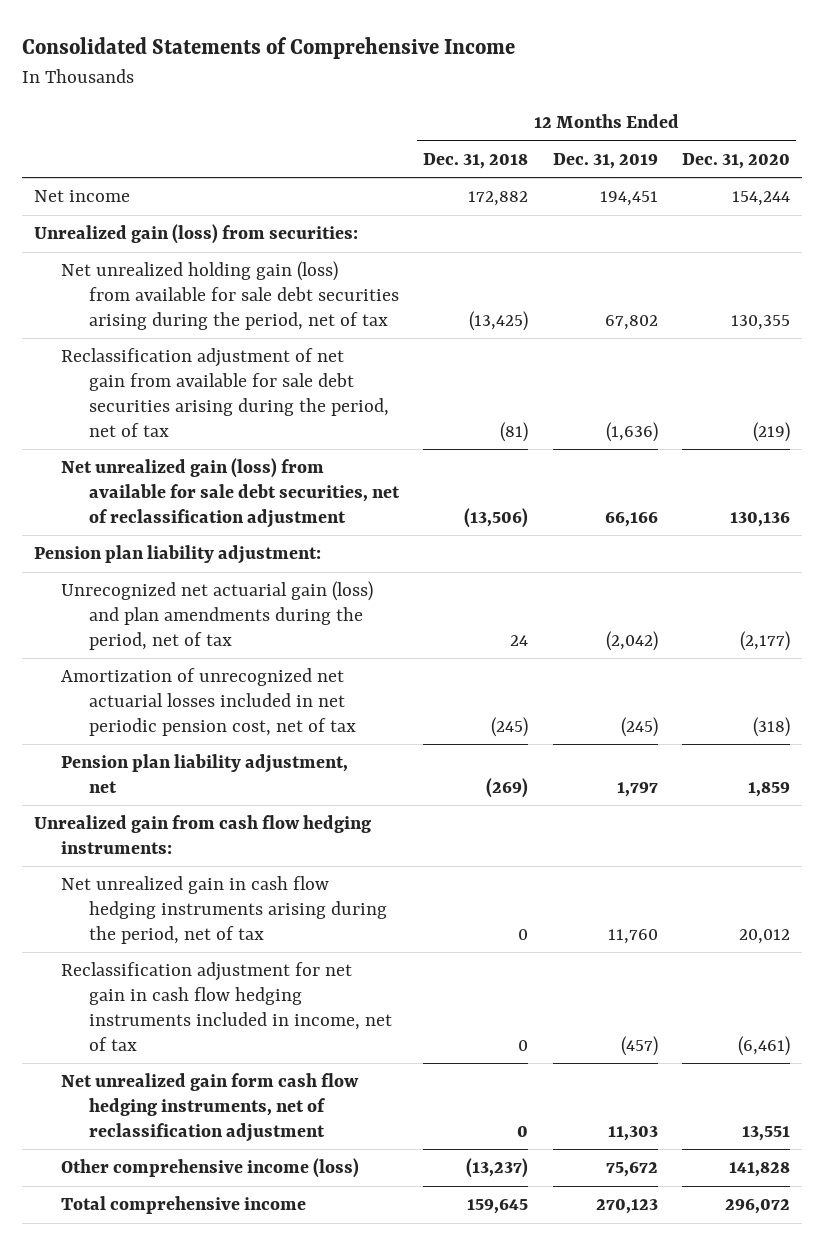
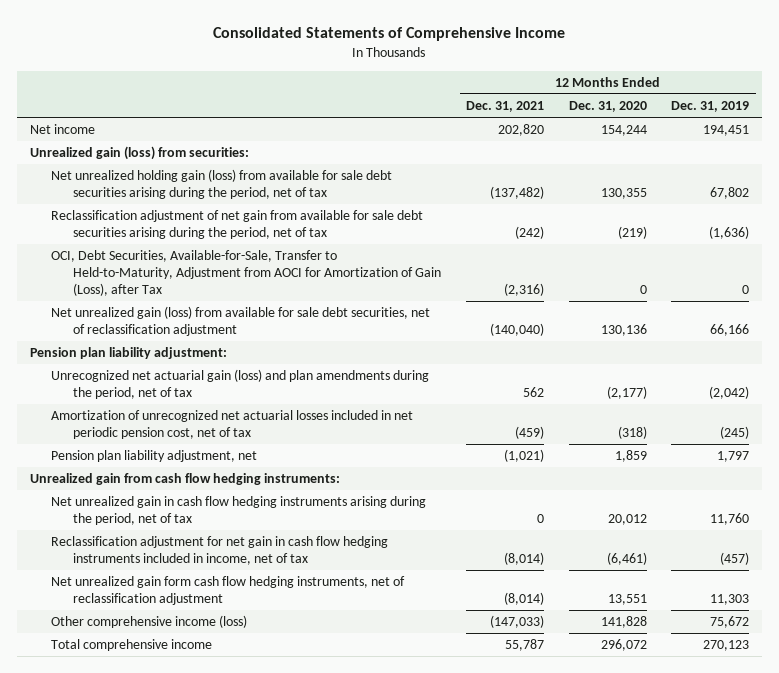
[423,152,529,169] Dec. 31, 2018 -> none
none -> [465,101,544,113] Dec. 31, 2021
none -> [51,250,442,296] OCI, Debt Securities, Available-for-Sale, Transfer to Held-to-Maturity, Adjustment from AOCI for Amortization of Gain (Loss), after Tax

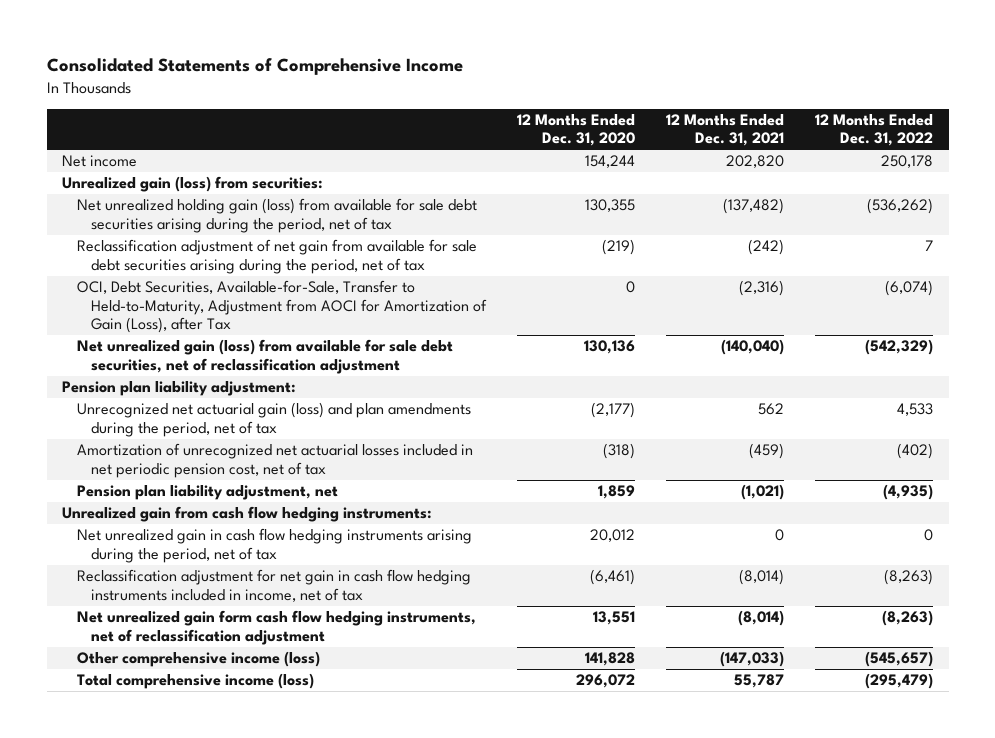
[671,101,750,113] Dec. 31, 2019 -> none
none -> [815,114,934,147] 12 Months Ended Dec. 31, 2022
[51,639,213,652] Total comprehensive income -> [76,673,314,690] Total comprehensive income (loss)

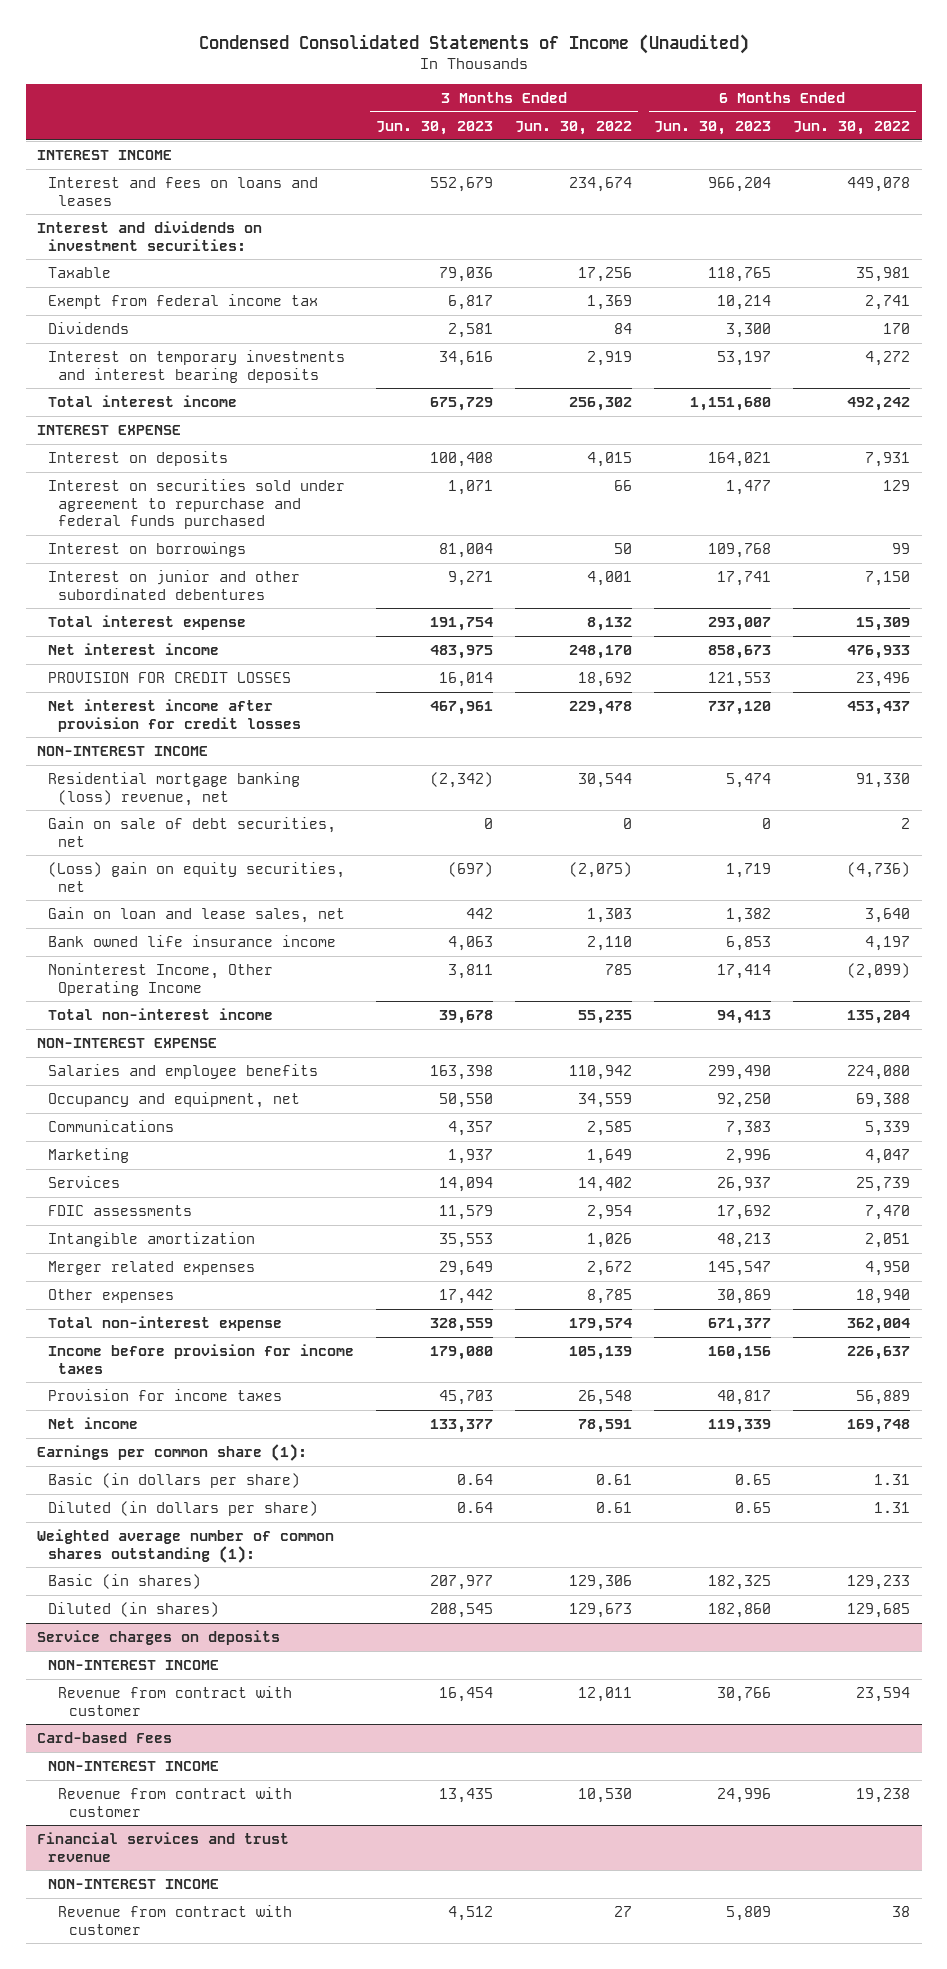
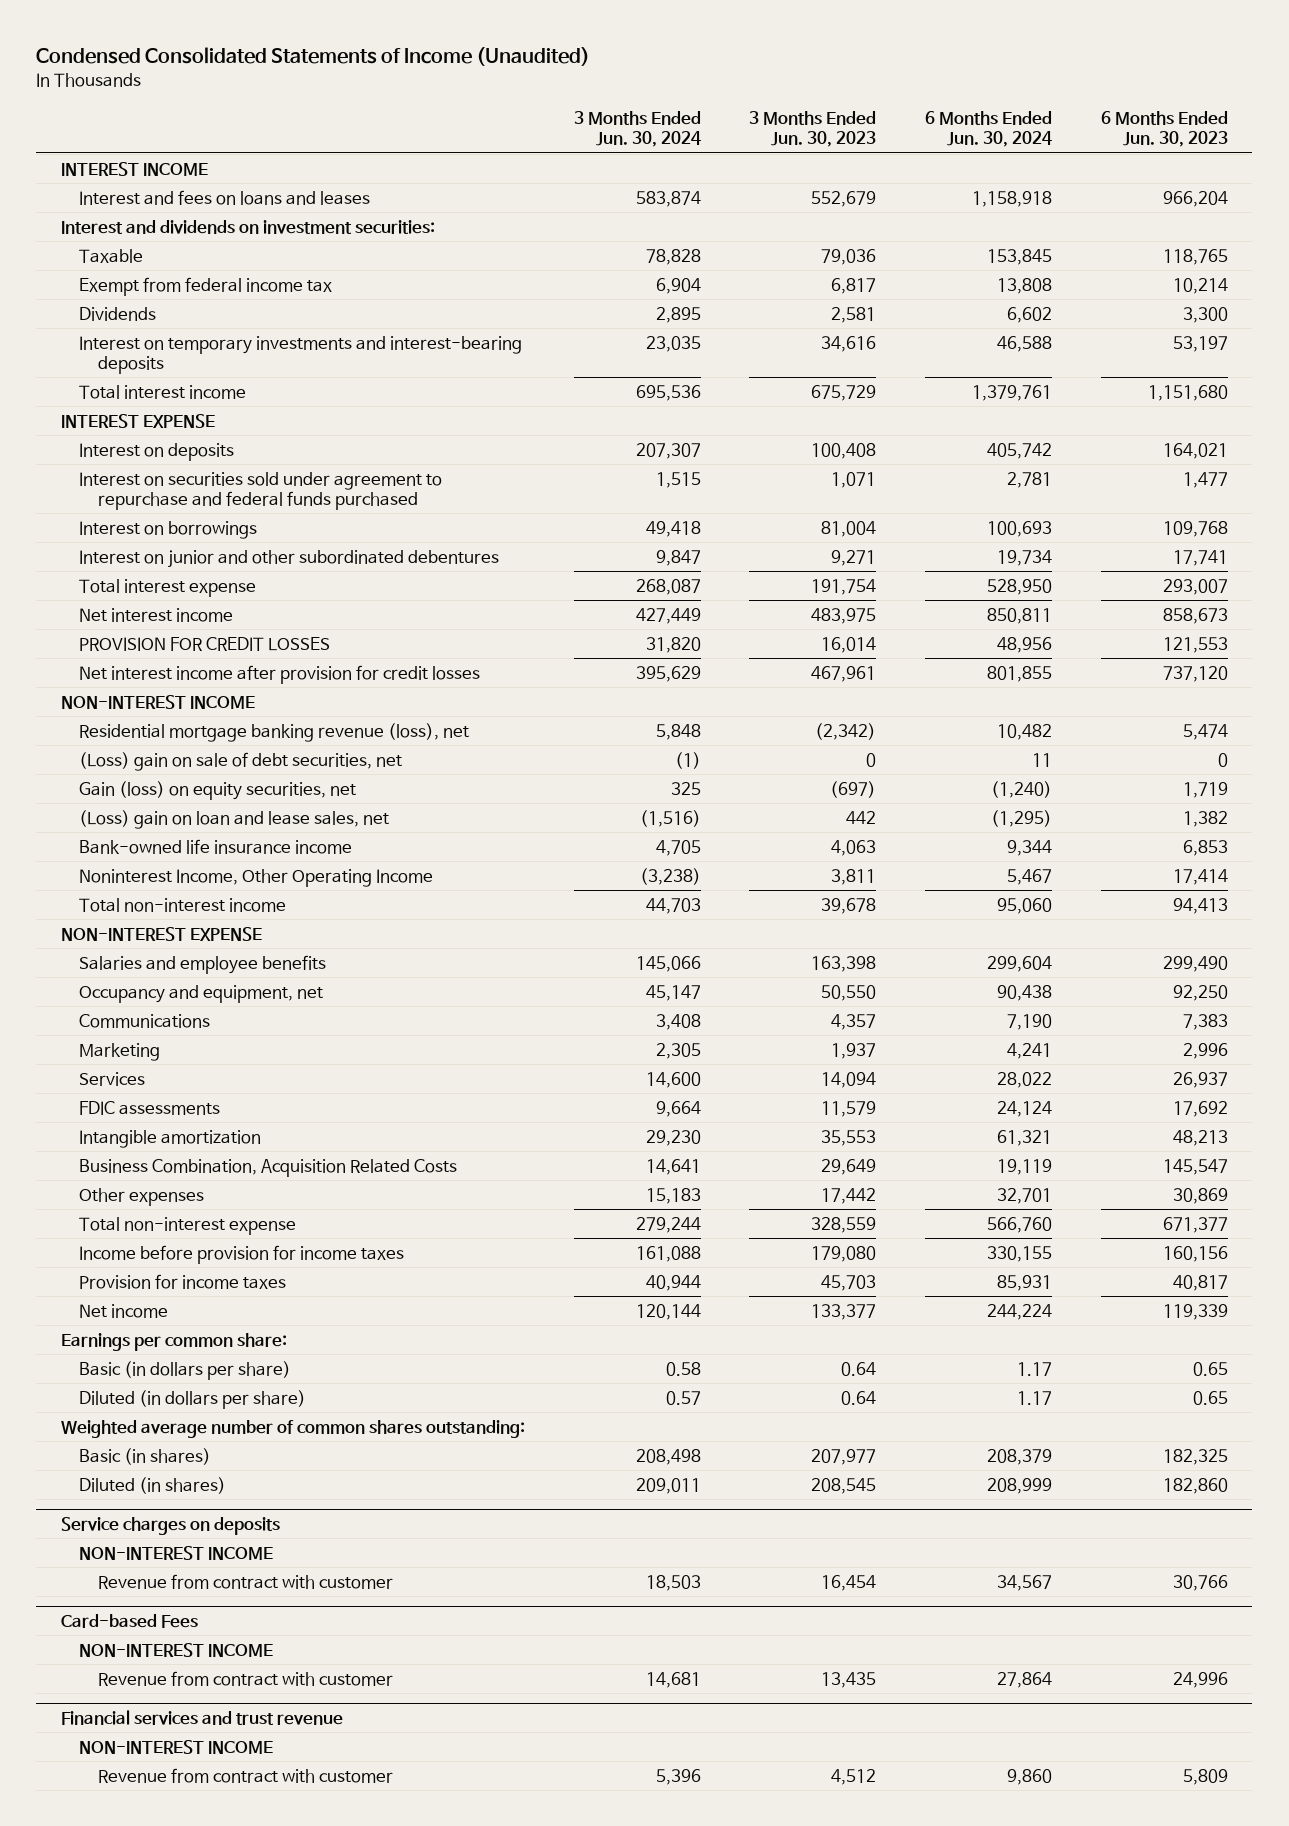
[514,121,632,136] Jun. 30, 2022 -> none
[793,121,911,136] Jun. 30, 2022 -> none
none -> [573,110,701,148] 3 Months Ended Jun. 30, 2024
none -> [925,110,1053,148] 6 Months Ended Jun. 30, 2024
[47,350,345,383] Interest on temporary investments and interest bearing deposits -> [79,335,523,375] Interest on temporary investments and interest-bearing deposits
[47,772,300,806] Residential mortgage banking (loss) revenue, net -> [79,722,470,742] Residential mortgage banking revenue (loss), net
[47,817,336,847] Gain on sale of debt securities, net -> [79,751,403,771] (Loss) gain on sale of debt securities, net
[47,862,345,892] (Loss) gain on equity securities, net -> [79,780,357,800] Gain (loss) on equity securities, net
[47,907,345,924] Gain on loan and lease sales, net -> [79,809,390,829] (Loss) gain on loan and lease sales, net
[47,935,336,948] Bank owned life insurance income -> [79,838,353,854] Bank-owned life insurance income
[47,1261,255,1276] Merger related expenses -> [79,1158,458,1177] Business Combination, Acquisition Related Costs
[36,1444,307,1462] Earnings per common share (1): -> [60,1332,287,1351] Earnings per common share:
[36,1529,334,1563] Weighted average number of common shares outstanding (1): -> [60,1419,525,1438] Weighted average number of common shares outstanding:

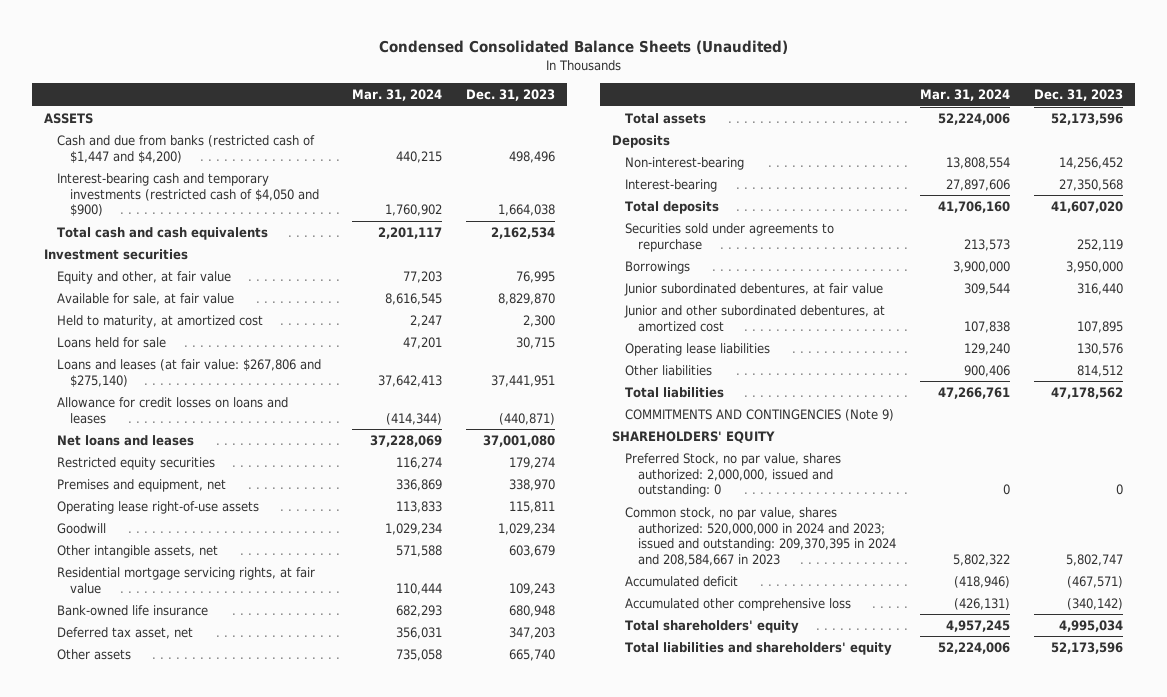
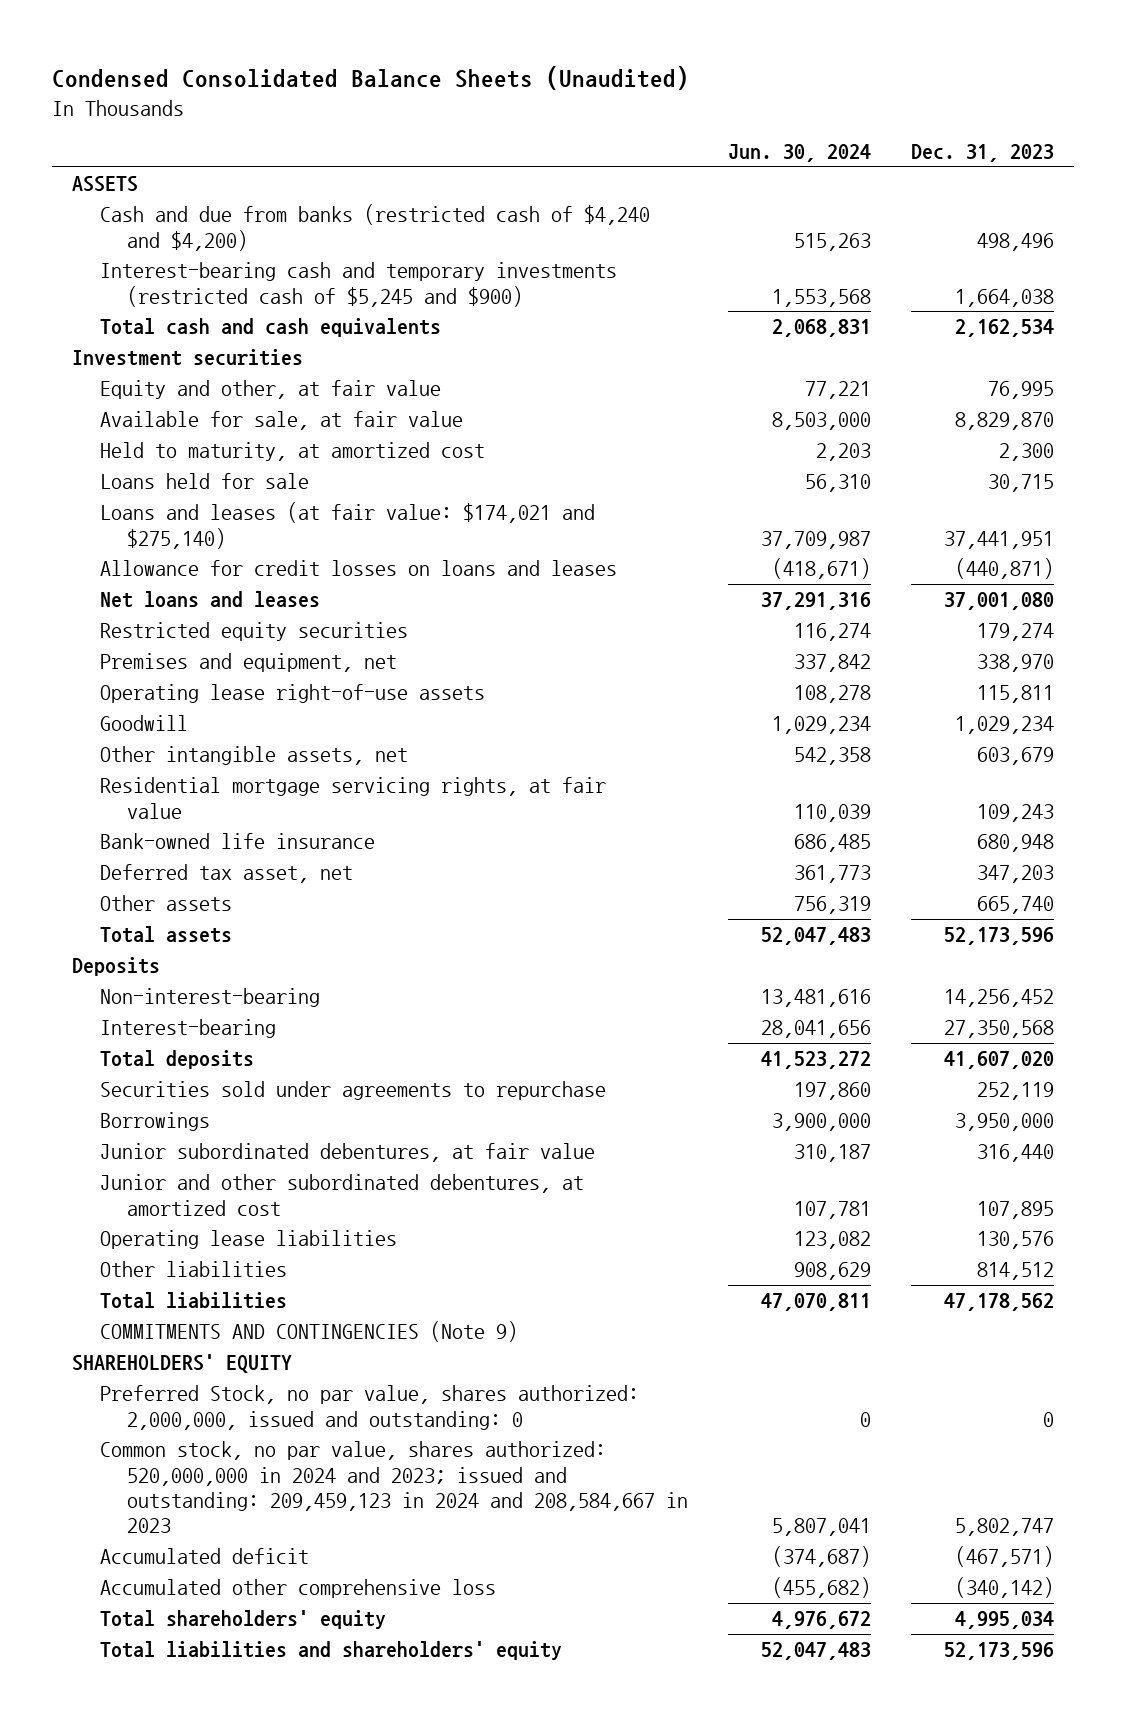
[351,89,442,102] Mar. 31, 2024 -> none
none -> [727,144,871,163] Jun. 30, 2024
[56,134,315,163] Cash and due from banks (restricted cash of $1,447 and $4,200) -> [99,204,650,251] Cash and due from banks (restricted cash of $4,240 and $4,200)
[56,172,319,217] Interest-bearing cash and temporary investments (restricted cash of $4,050 and $900) -> [99,262,617,307] Interest-bearing cash and temporary investments (restricted cash of $5,245 and $900)
[56,358,321,387] Loans and leases (at fair value: $267,806 and $275,140) -> [99,502,595,549] Loans and leases (at fair value: $174,021 and $275,140)
[624,506,896,566] Common stock, no par value, shares authorized: 520,000,000 in 2024 and 2023; issued and outstanding: 209,370,395 in 2024 and 208,584,667 in 2023 -> [99,1441,689,1533] Common stock, no par value, shares authorized: 520,000,000 in 2024 and 2023; issued and outstanding: 209,459,123 in 2024 and 208,584,667 in 2023

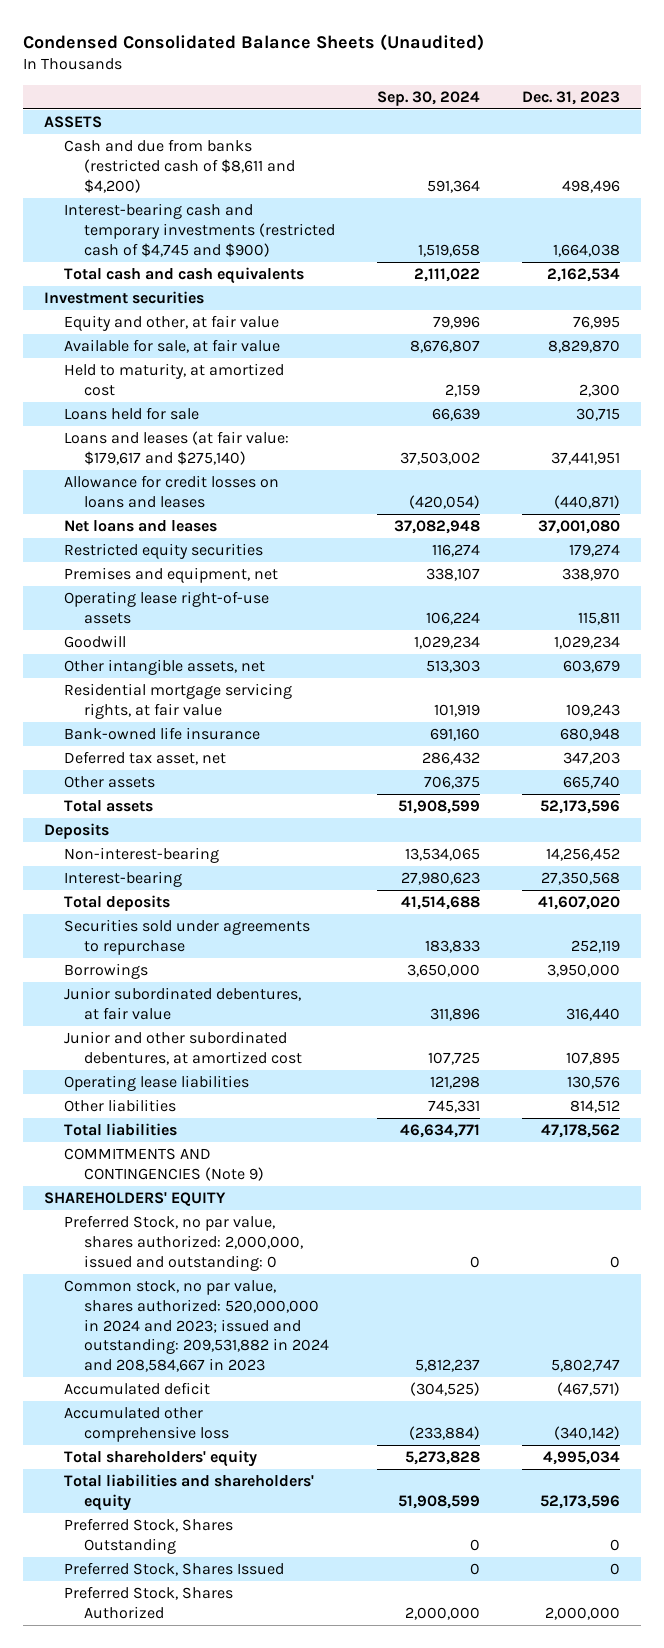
[727,144,871,163] Jun. 30, 2024 -> none
none -> [376,90,480,106] Sep. 30, 2024
[99,204,650,251] Cash and due from banks (restricted cash of $4,240 and $4,200) -> [63,139,295,193] Cash and due from banks (restricted cash of $8,611 and $4,200)
[99,262,617,307] Interest-bearing cash and temporary investments (restricted cash of $5,245 and $900) -> [63,203,335,257] Interest-bearing cash and temporary investments (restricted cash of $4,745 and $900)
[99,502,595,549] Loans and leases (at fair value: $174,021 and $275,140) -> [63,431,289,465] Loans and leases (at fair value: $179,617 and $275,140)
[99,1441,689,1533] Common stock, no par value, shares authorized: 520,000,000 in 2024 and 2023; issued and outstanding: 209,459,123 in 2024 and 208,584,667 in 2023 -> [63,1280,329,1373] Common stock, no par value, shares authorized: 520,000,000 in 2024 and 2023; issued and outstanding: 209,531,882 in 2024 and 208,584,667 in 2023
none -> [63,1518,233,1554] Preferred Stock, Shares Outstanding
none -> [63,1562,284,1577] Preferred Stock, Shares Issued
none -> [63,1586,233,1619] Preferred Stock, Shares Authorized

